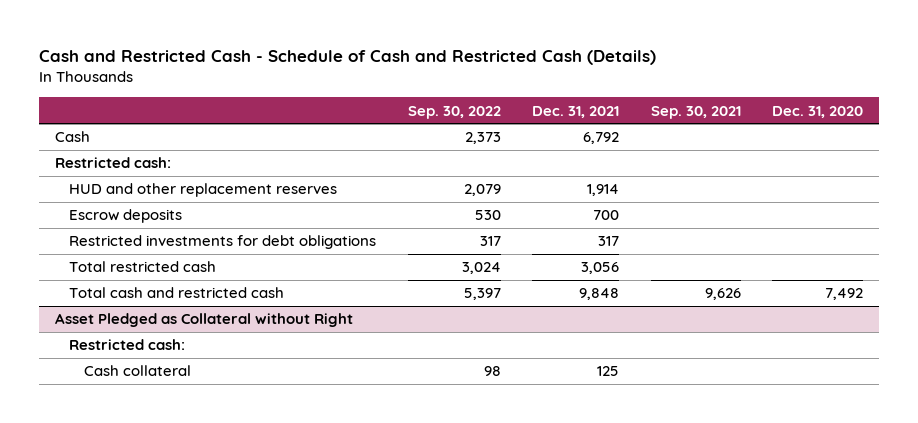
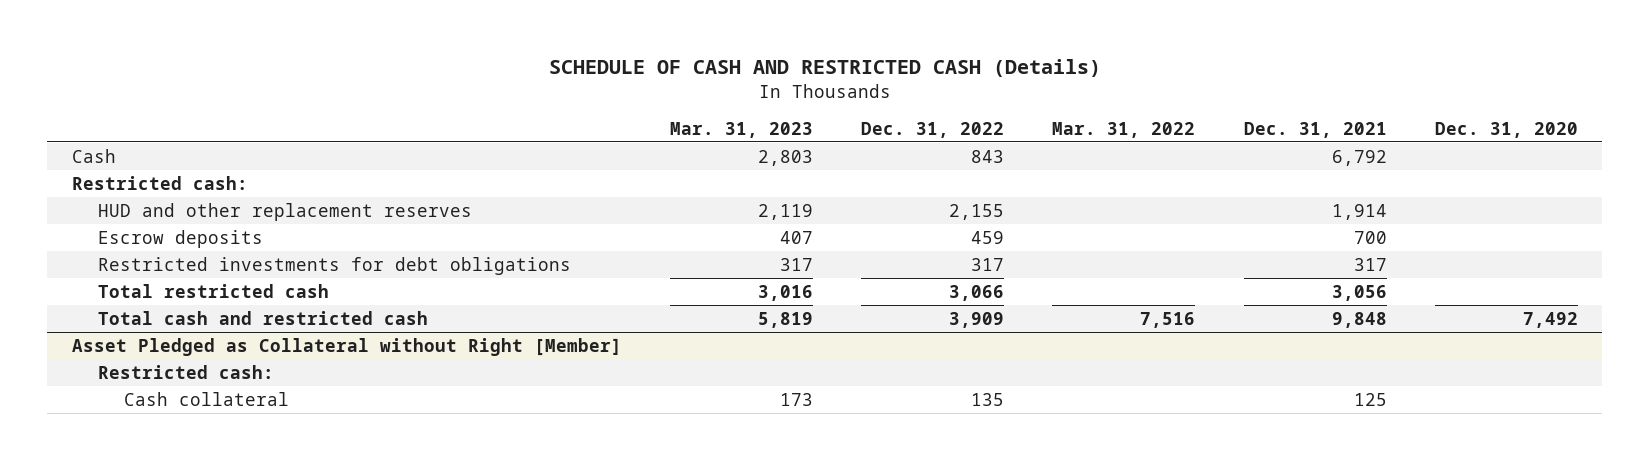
[39,50,657,66] Cash and Restricted Cash - Schedule of Cash and Restricted Cash (Details) -> [548,59,1101,78] SCHEDULE OF CASH AND RESTRICTED CASH (Details)
[407,105,501,119] Sep. 30, 2022 -> none
[650,105,741,119] Sep. 30, 2021 -> none
none -> [669,121,813,138] Mar. 31, 2023
none -> [861,121,1005,138] Dec. 31, 2022
none -> [1052,121,1196,138] Mar. 31, 2022
[54,313,353,328] Asset Pledged as Collateral without Right -> [71,337,622,356] Asset Pledged as Collateral without Right [Member]

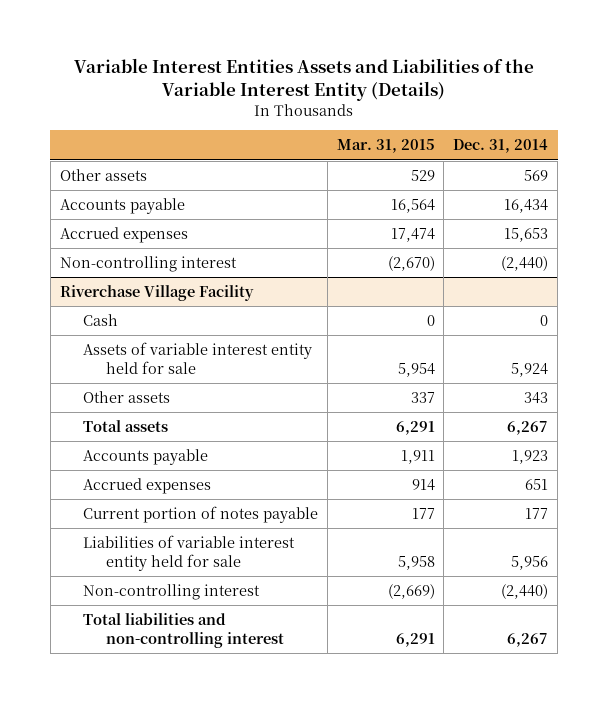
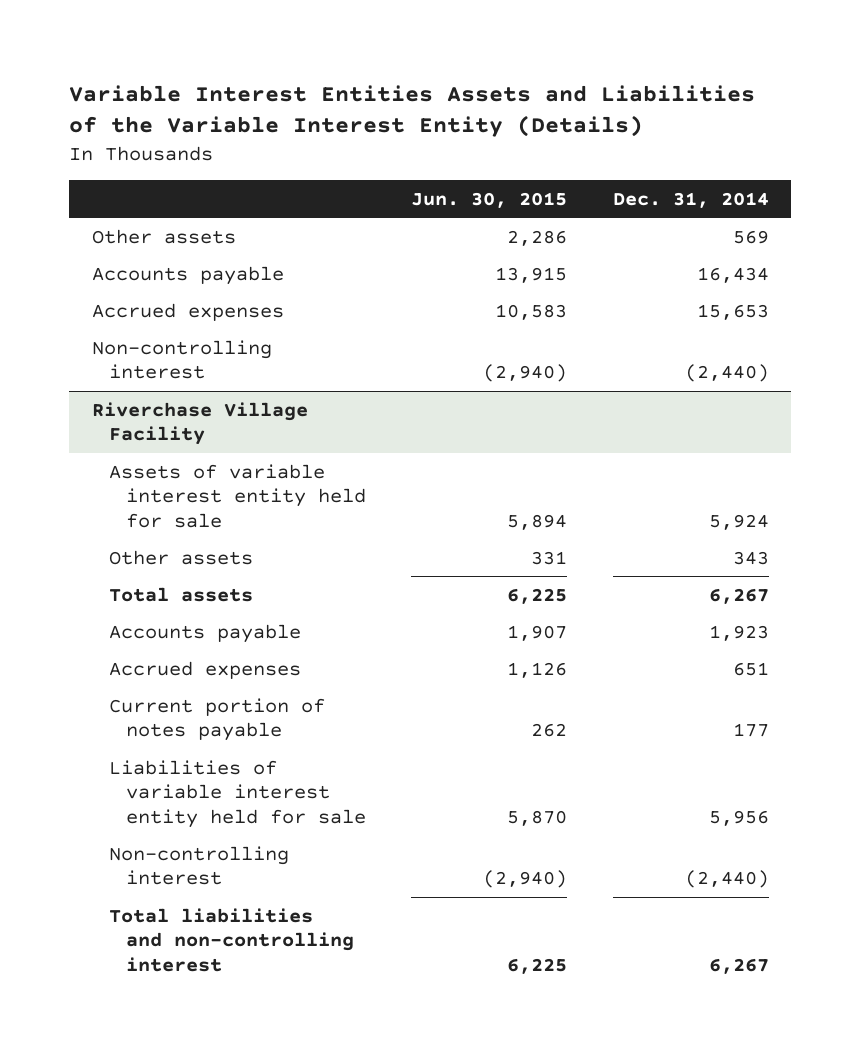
[336,139,435,154] Mar. 31, 2015 -> none
none -> [411,191,568,208] Jun. 30, 2015
[82,313,118,326] Cash -> none

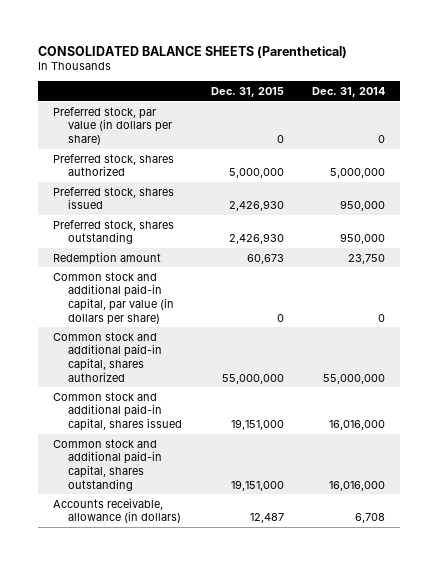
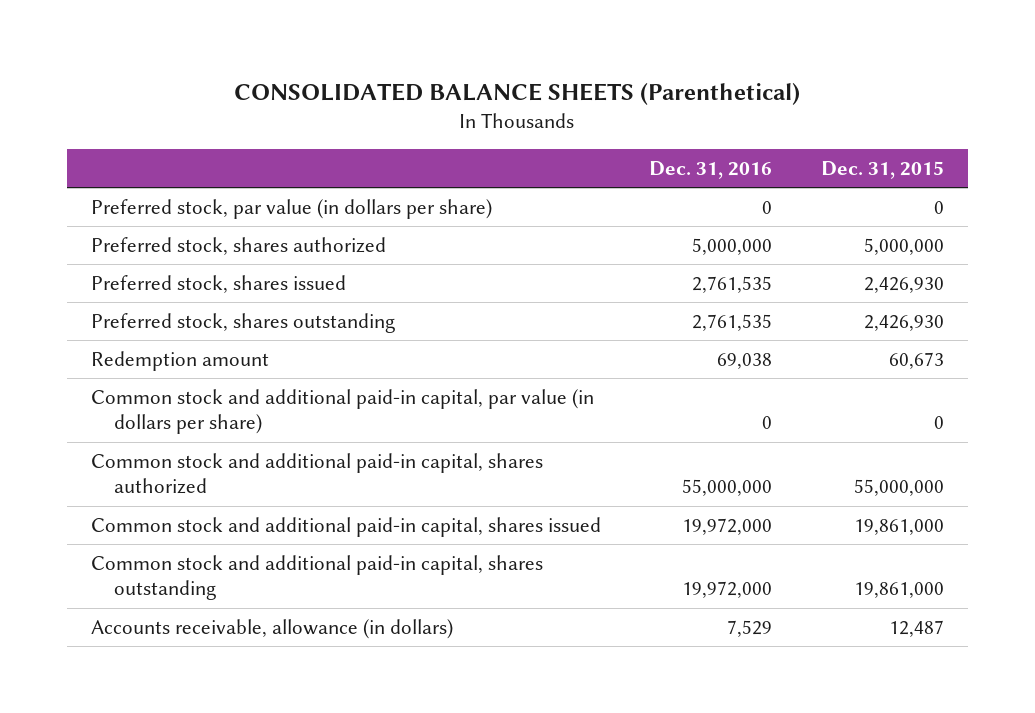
[312,87,386,98] Dec. 31, 2014 -> none
none -> [649,160,773,179] Dec. 31, 2016
[230,418,284,430] 19,151,000 -> [853,518,944,535] 19,861,000
[230,479,284,491] 19,151,000 -> [853,582,944,599] 19,861,000

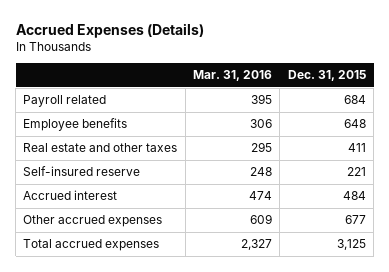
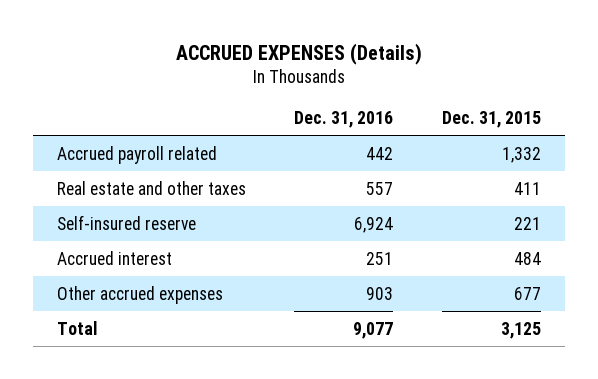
[15,22,204,38] Accrued Expenses (Details) -> [175,42,422,65] ACCRUED EXPENSES (Details)
[193,70,273,82] Mar. 31, 2016 -> none
none -> [294,111,394,129] Dec. 31, 2016
[23,118,128,132] Employee benefits -> none
[23,95,107,108] Payroll related -> [56,145,217,164] Accrued payroll related
[343,95,366,105] 684 -> [501,146,541,163] 1,332
[23,239,160,252] Total accrued expenses -> [56,320,97,335] Total

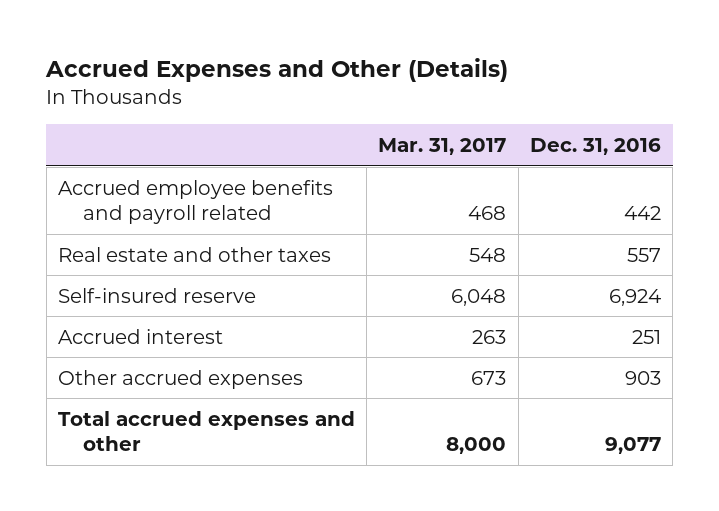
[175,42,422,65] ACCRUED EXPENSES (Details) -> [45,58,509,83] Accrued Expenses and Other (Details)
[441,111,541,129] Dec. 31, 2015 -> none
none -> [378,138,507,156] Mar. 31, 2017
[56,145,217,164] Accrued payroll related -> [58,179,334,225] Accrued employee benefits and payroll related
[56,320,97,335] Total -> [58,410,356,452] Total accrued expenses and other

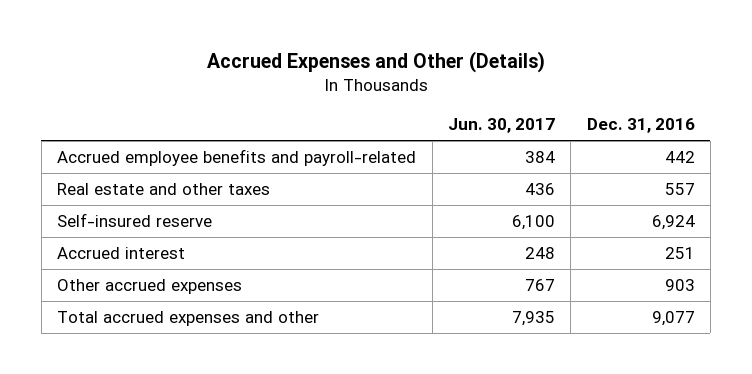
[378,138,507,156] Mar. 31, 2017 -> none
none -> [447,118,555,134] Jun. 30, 2017
[58,179,334,225] Accrued employee benefits and payroll related -> [57,149,417,167] Accrued employee benefits and payroll-related

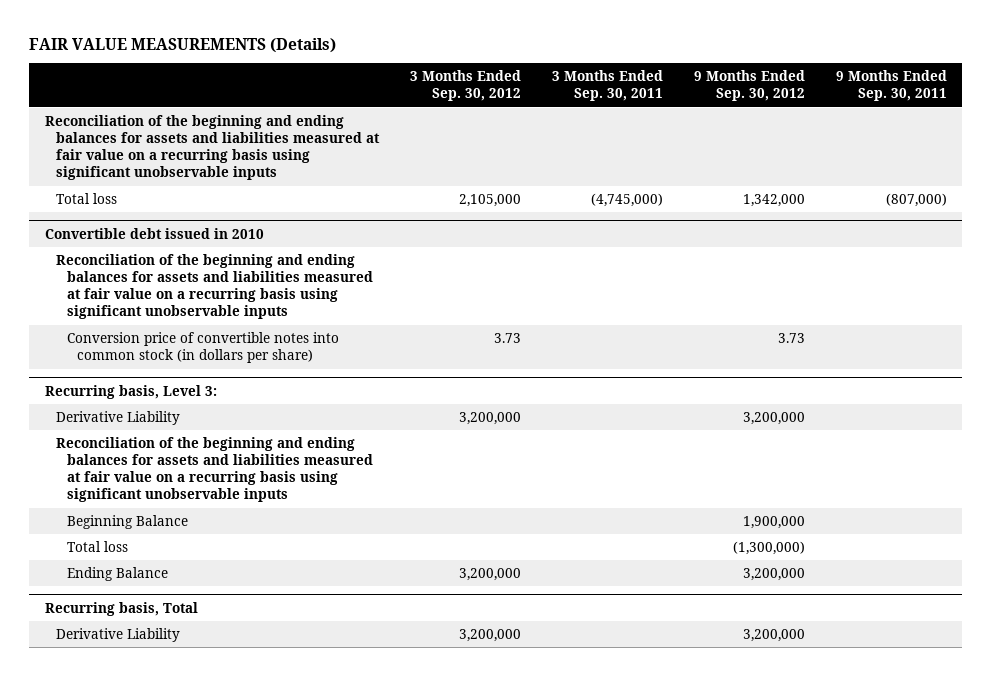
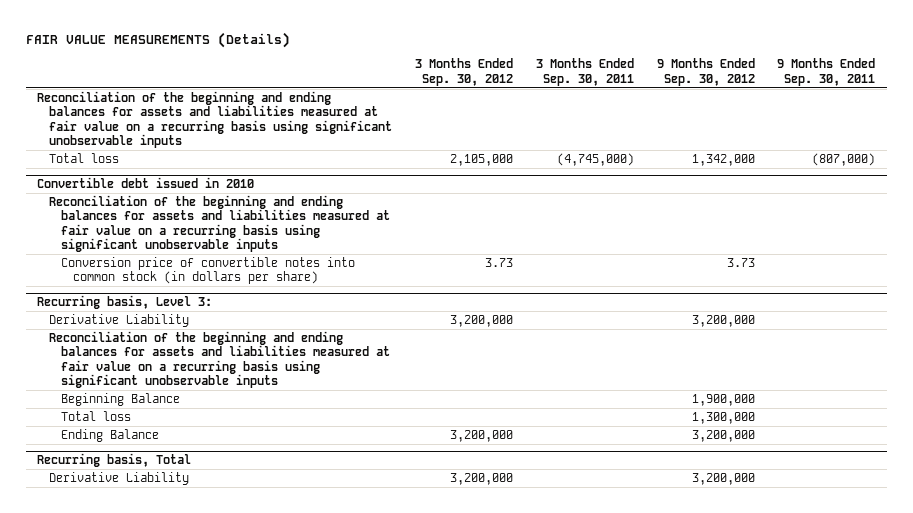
[732,541,805,556] (1,300,000) -> [691,412,755,425] 1,300,000

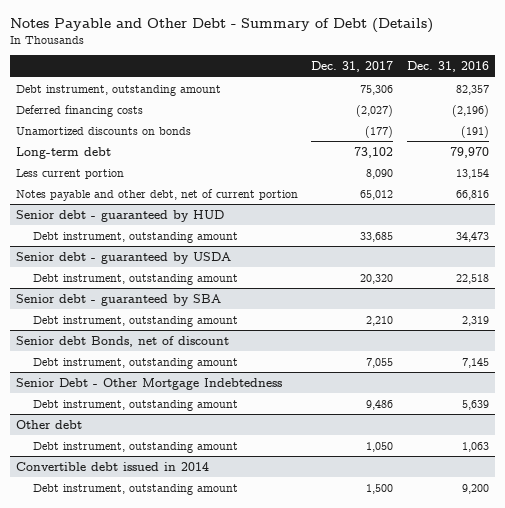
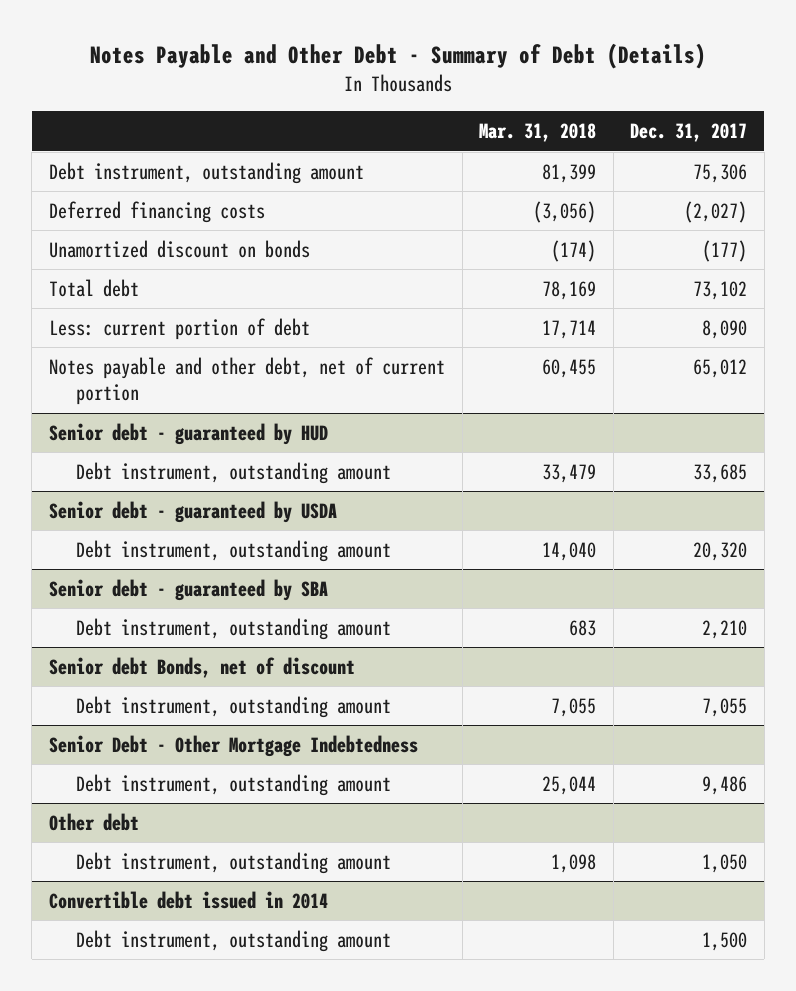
[406,61,489,73] Dec. 31, 2016 -> none
none -> [479,122,597,142] Mar. 31, 2018
[16,126,192,135] Unamortized discounts on bonds -> [48,239,310,258] Unamortized discount on bonds
[16,146,112,159] Long-term debt -> [48,278,139,297] Total debt
[16,168,125,179] Less current portion -> [48,317,310,340] Less: current portion of debt

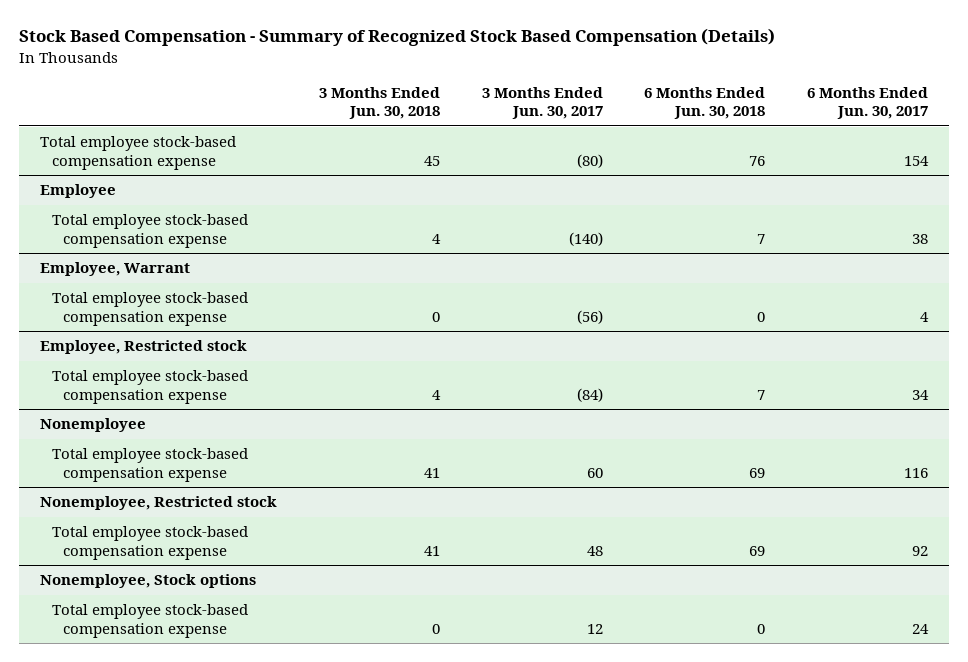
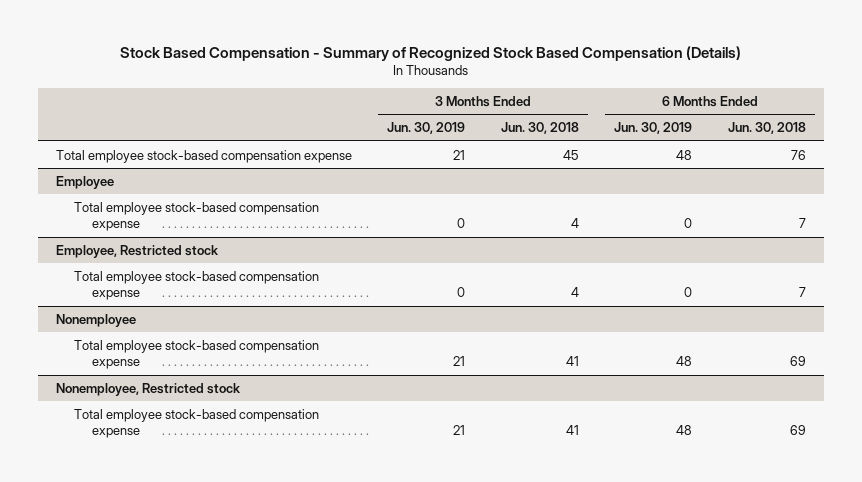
[481,86,603,120] 3 Months Ended Jun. 30, 2017 -> none
[806,86,928,120] 6 Months Ended Jun. 30, 2017 -> none
none -> [387,122,466,135] Jun. 30, 2019
none -> [614,122,693,135] Jun. 30, 2019
[40,262,191,277] Employee, Warrant -> none
[51,292,248,326] Total employee stock-based compensation expense -> none
[40,574,257,589] Nonemployee, Stock options -> none
[51,604,248,638] Total employee stock-based compensation expense -> none

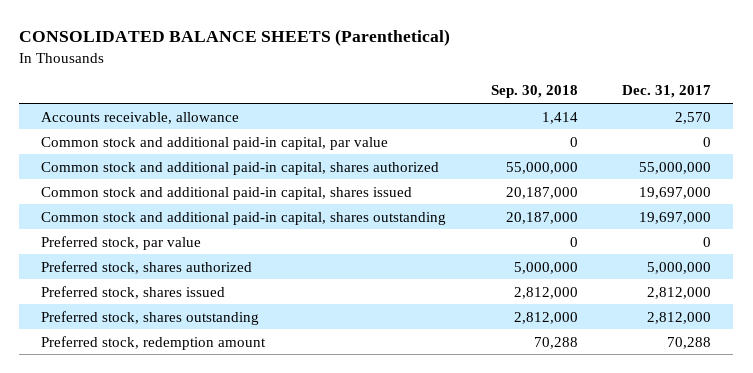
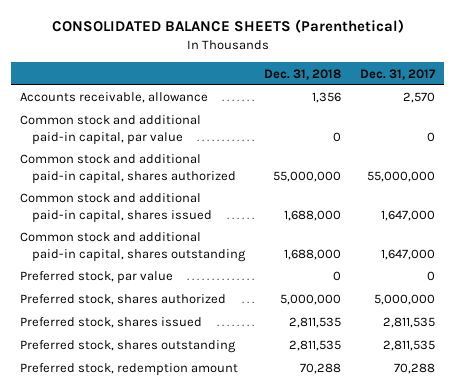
[490,85,578,99] Sep. 30, 2018 -> none
none -> [263,68,341,80] Dec. 31, 2018
[639,186,712,199] 19,697,000 -> [380,210,435,222] 1,647,000
[639,211,712,224] 19,697,000 -> [380,249,435,261] 1,647,000
[647,286,712,299] 2,812,000 -> [382,317,435,329] 2,811,535
[647,311,712,324] 2,812,000 -> [382,340,435,352] 2,811,535

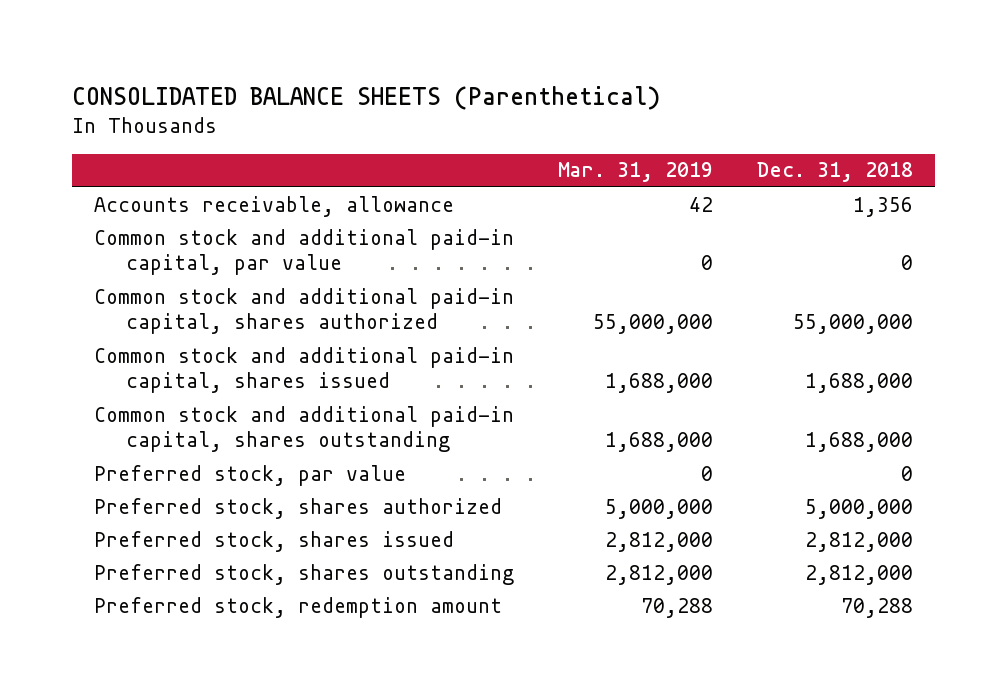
[359,68,436,80] Dec. 31, 2017 -> none
none -> [557,162,713,183] Mar. 31, 2019
[288,317,341,329] 2,811,535 -> [804,531,913,552] 2,812,000
[288,340,341,352] 2,811,535 -> [804,564,913,585] 2,812,000

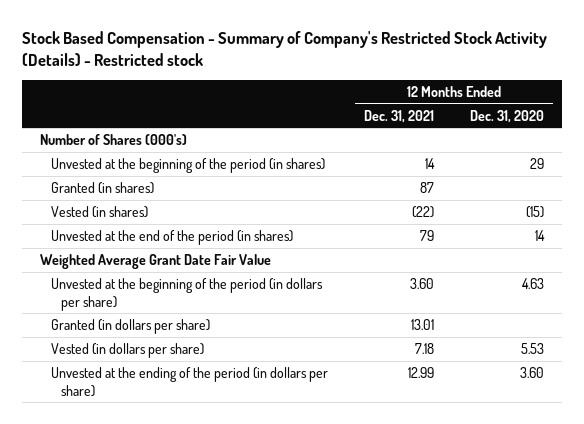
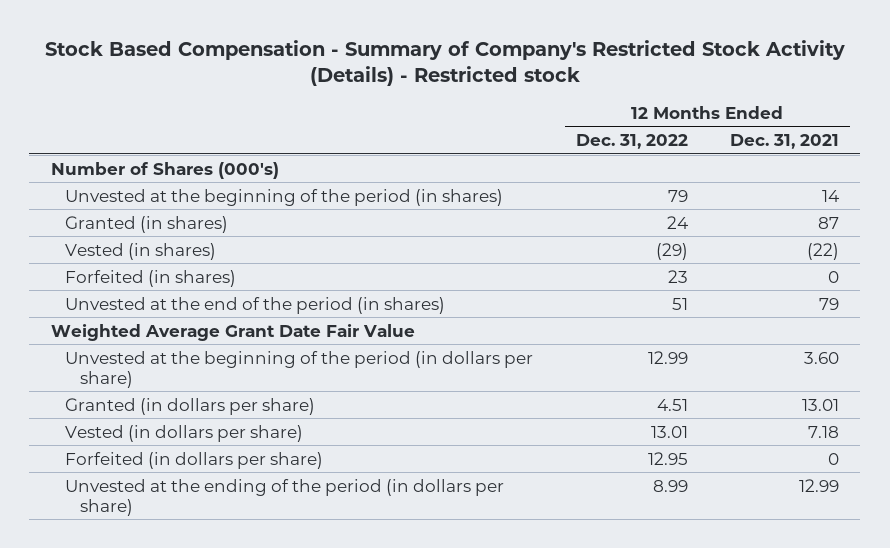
[470,109,545,123] Dec. 31, 2020 -> none
none -> [575,134,688,150] Dec. 31, 2022
none -> [65,269,237,287] Forfeited (in shares)
none -> [65,451,324,469] Forfeited (in dollars per share)

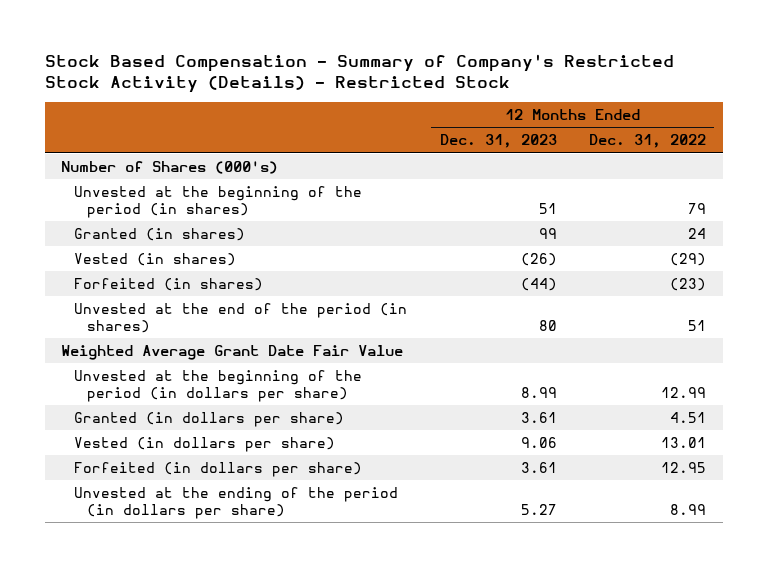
[44,39,845,87] Stock Based Compensation - Summary of Company's Restricted Stock Activity (Details) - Restricted stock -> [44,53,674,94] Stock Based Compensation - Summary of Company's Restricted Stock Activity (Details) - Restricted Stock
[730,134,840,150] Dec. 31, 2021 -> none
none -> [439,134,557,149] Dec. 31, 2023
[667,269,688,283] 23 -> [670,277,707,291] (23)

